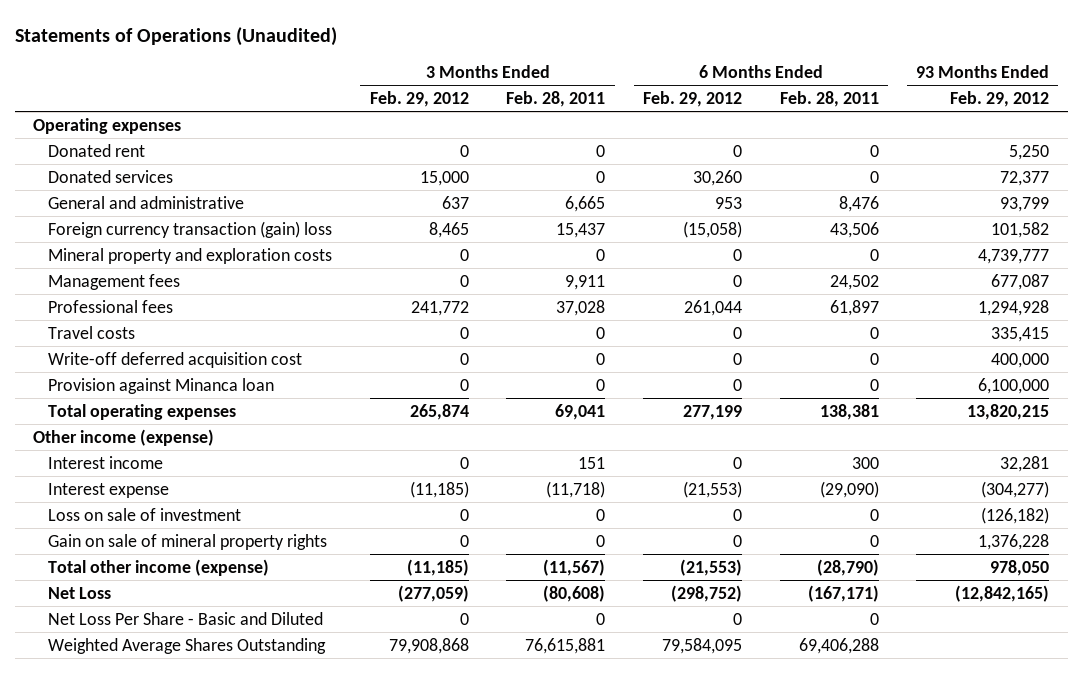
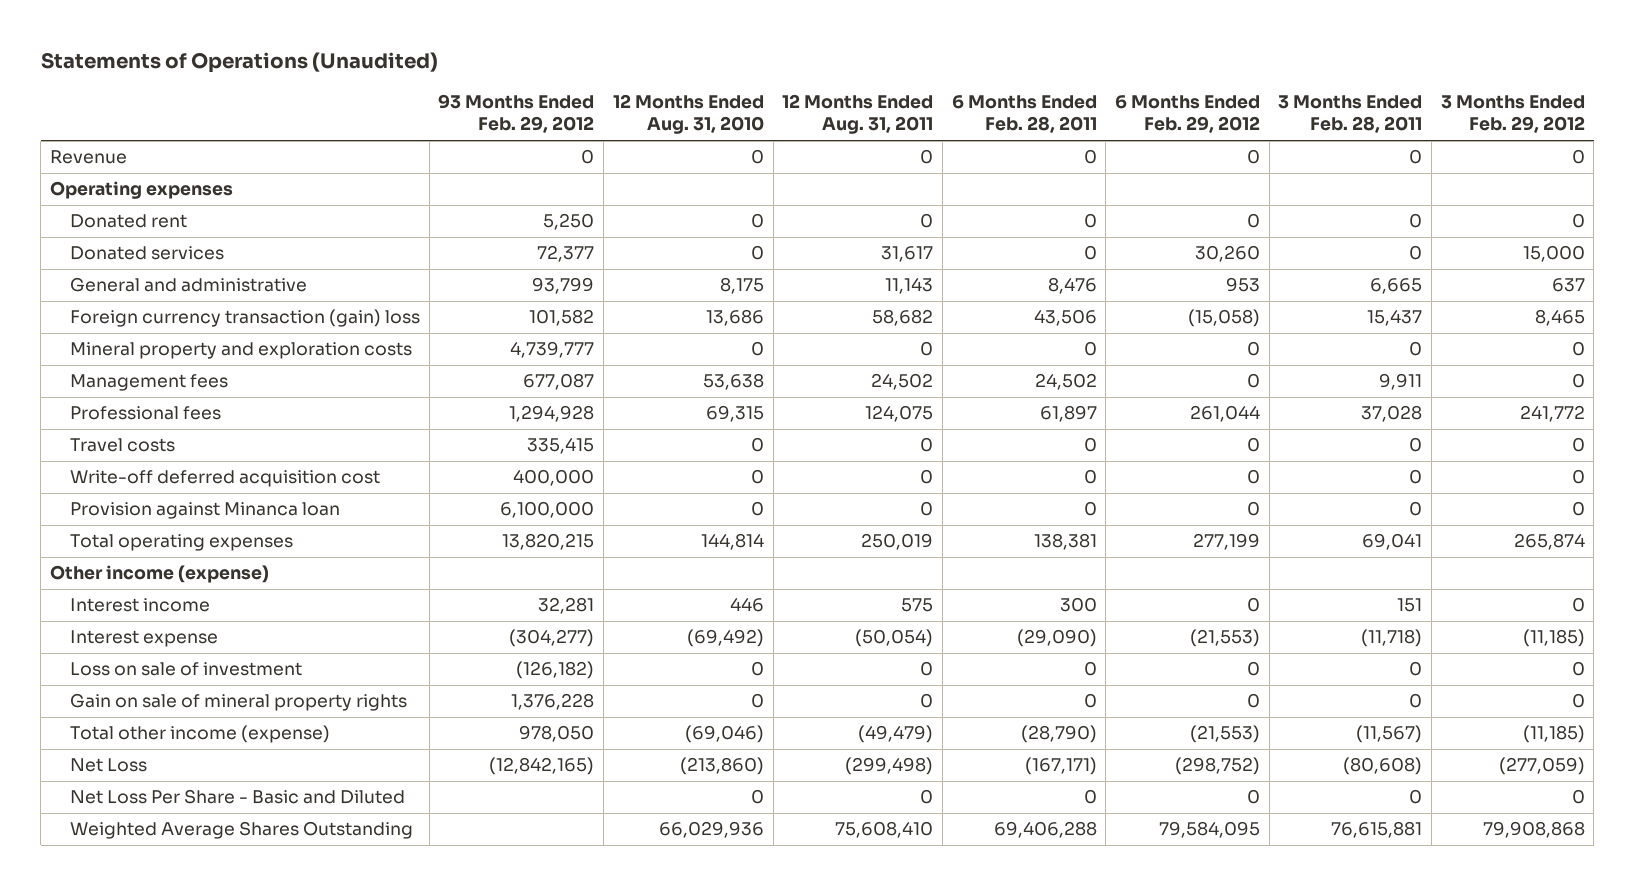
none -> [612,93,764,135] 12 Months Ended Aug. 31, 2010
none -> [782,93,934,135] 12 Months Ended Aug. 31, 2011
none -> [50,150,128,165] Revenue

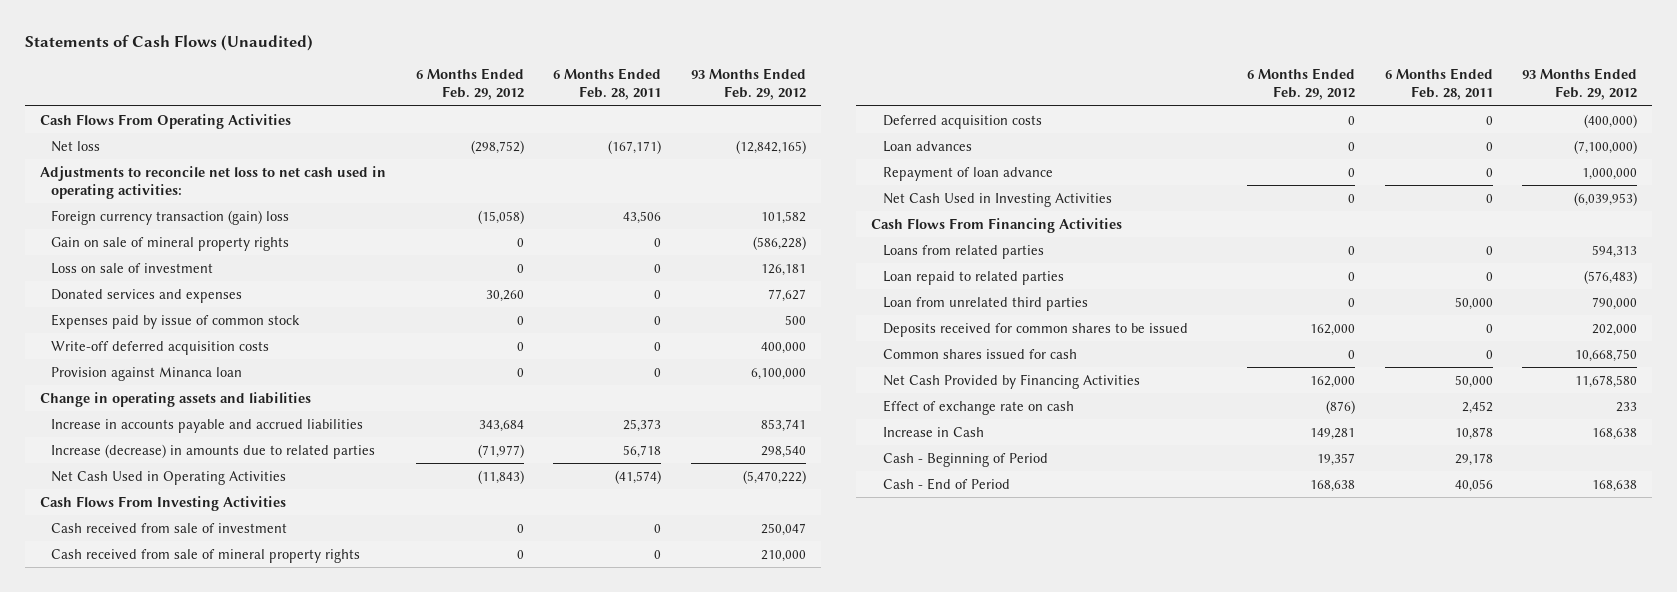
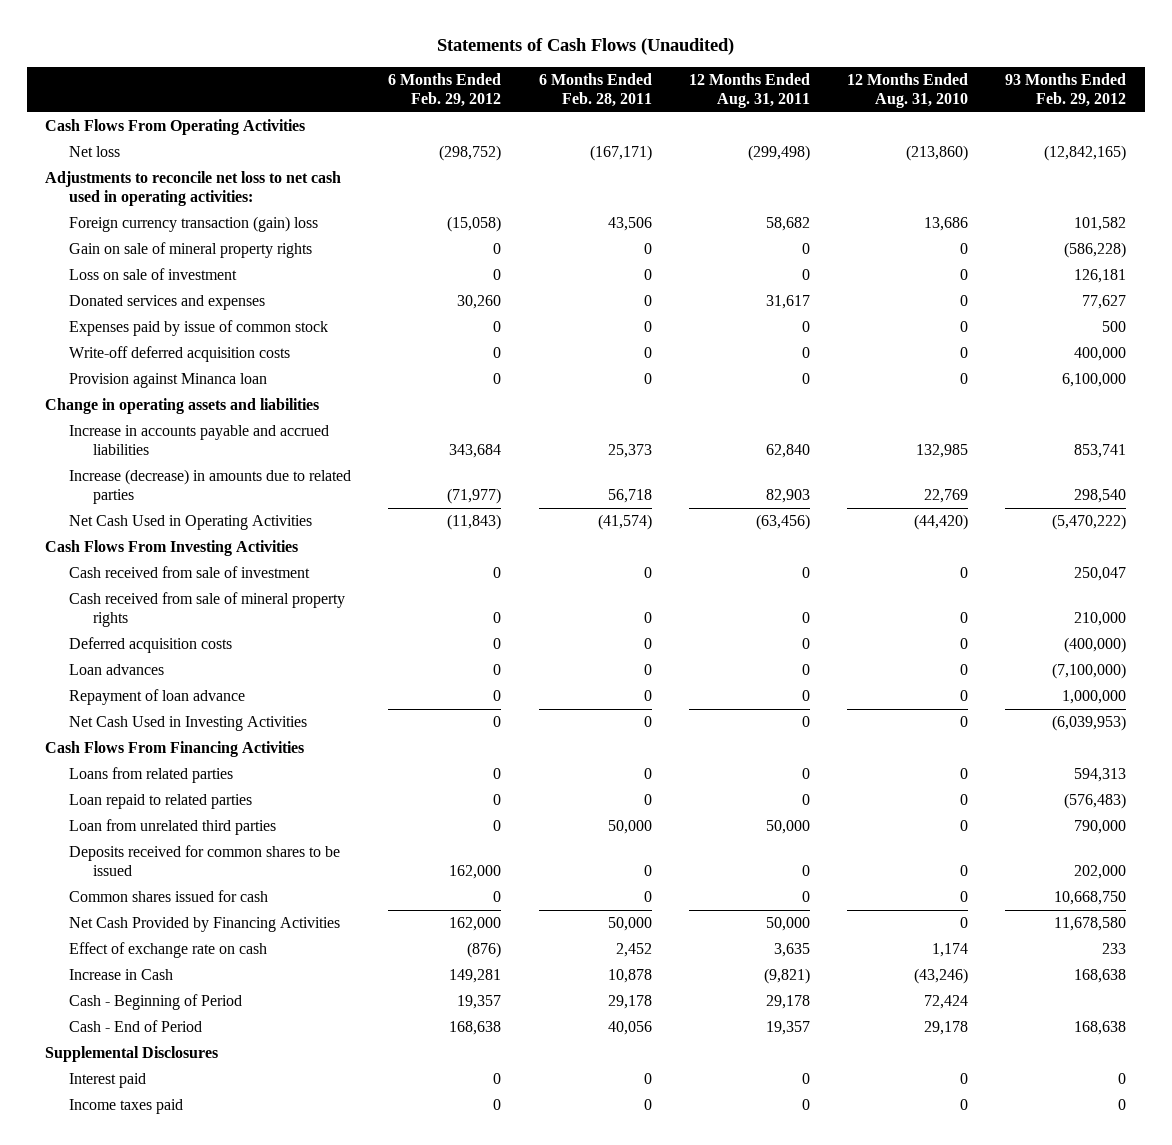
none -> [688,73,810,109] 12 Months Ended Aug. 31, 2011
none -> [847,73,969,109] 12 Months Ended Aug. 31, 2010
none -> [45,1045,219,1062] Supplemental Disclosures
none -> [68,1072,146,1088] Interest paid
none -> [68,1098,183,1114] Income taxes paid

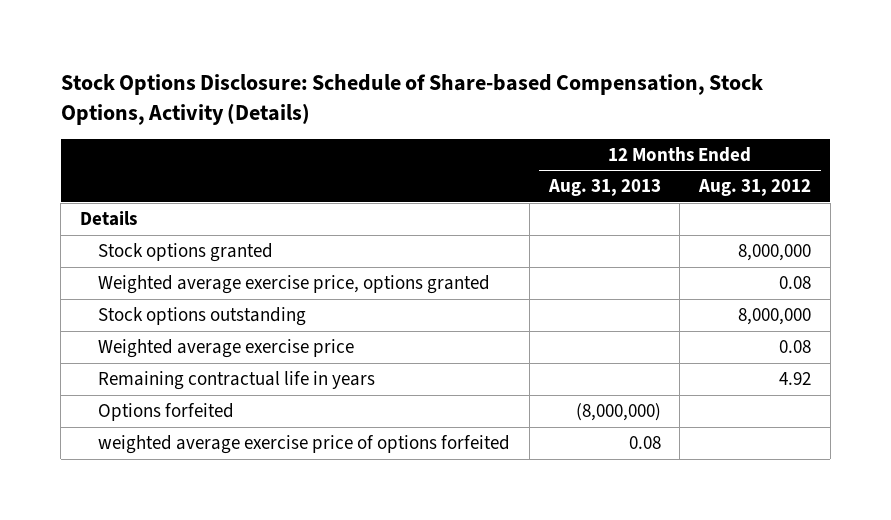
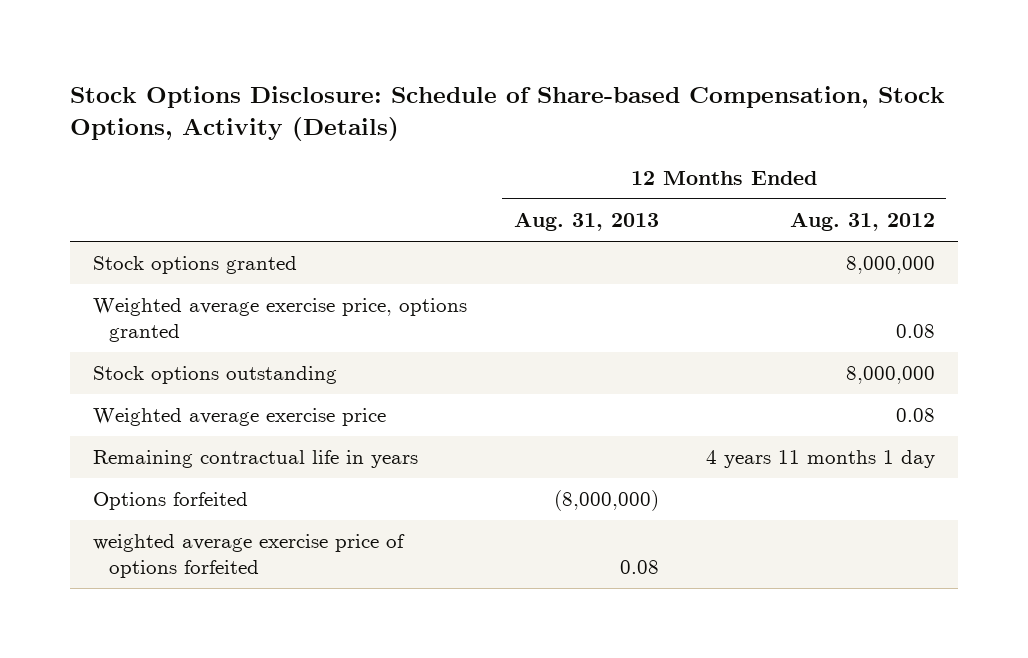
[80,211,138,227] Details -> none
[779,372,812,386] 4.92 -> [705,450,935,469] 4 years 11 months 1 day

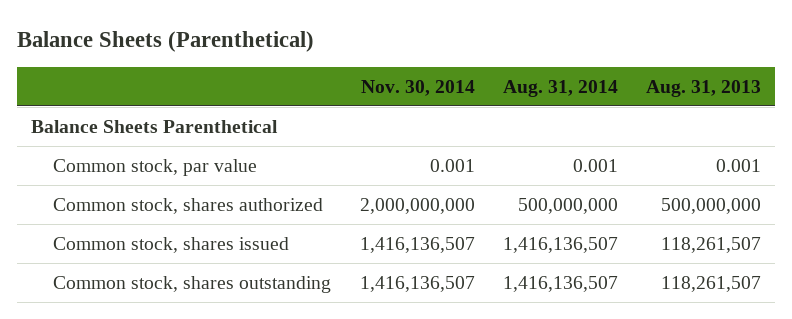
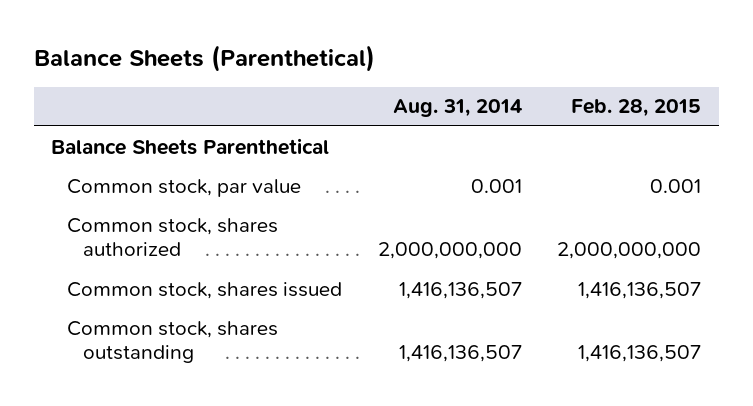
[360,79,475,96] Nov. 30, 2014 -> none
[645,79,761,97] Aug. 31, 2013 -> none
none -> [571,99,702,118] Feb. 28, 2015
[517,197,618,214] 500,000,000 -> [377,242,522,260] 2,000,000,000

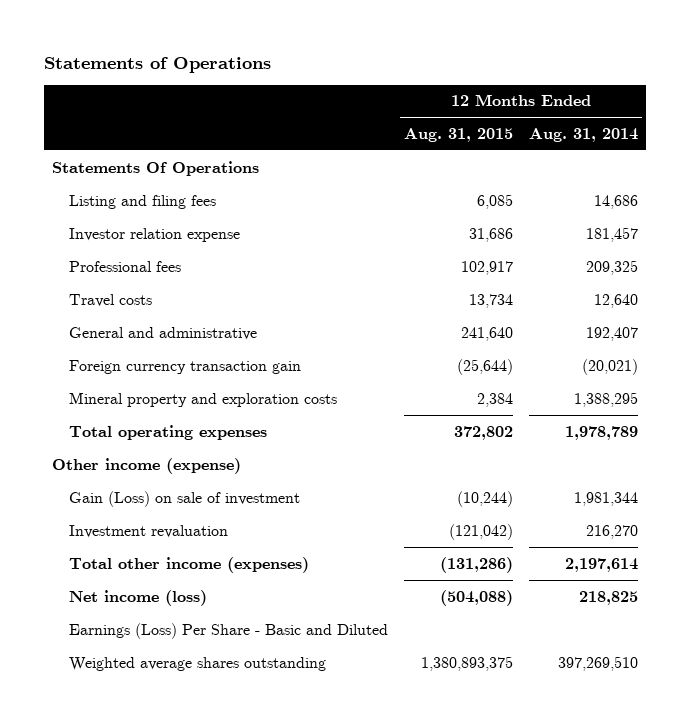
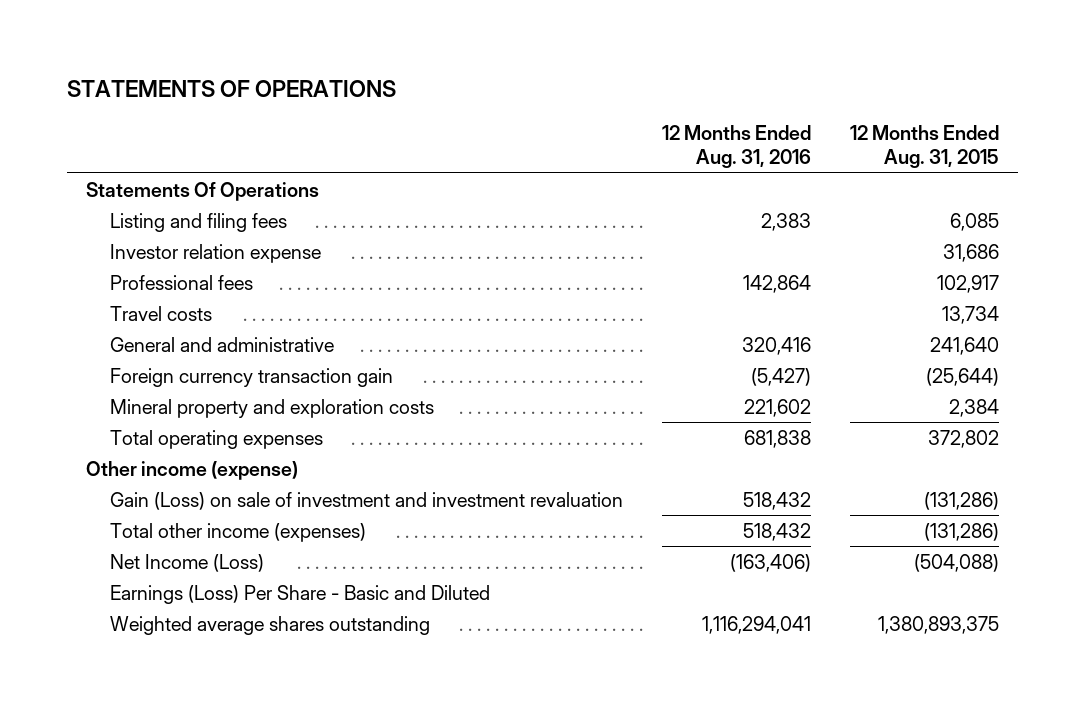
[44,56,272,73] Statements of Operations -> [66,80,396,98] STATEMENTS OF OPERATIONS
[528,128,638,143] Aug. 31, 2014 -> none
none -> [662,124,812,169] 12 Months Ended Aug. 31, 2016
[68,524,228,538] Investment revaluation -> none
[68,490,300,507] Gain (Loss) on sale of investment -> [110,491,624,510] Gain (Loss) on sale of investment and investment revaluation
[456,490,513,507] (10,244) -> [923,491,999,510] (131,286)
[68,589,207,606] Net income (loss) -> [110,553,265,572] Net Income (Loss)

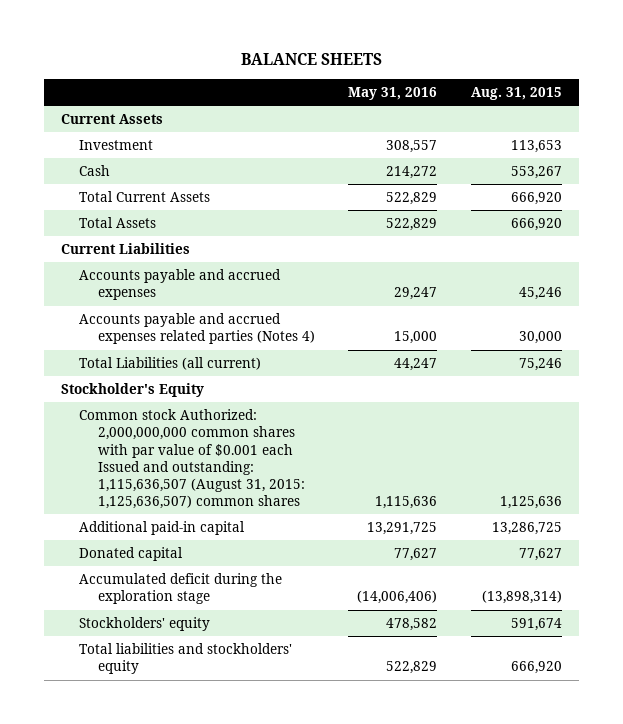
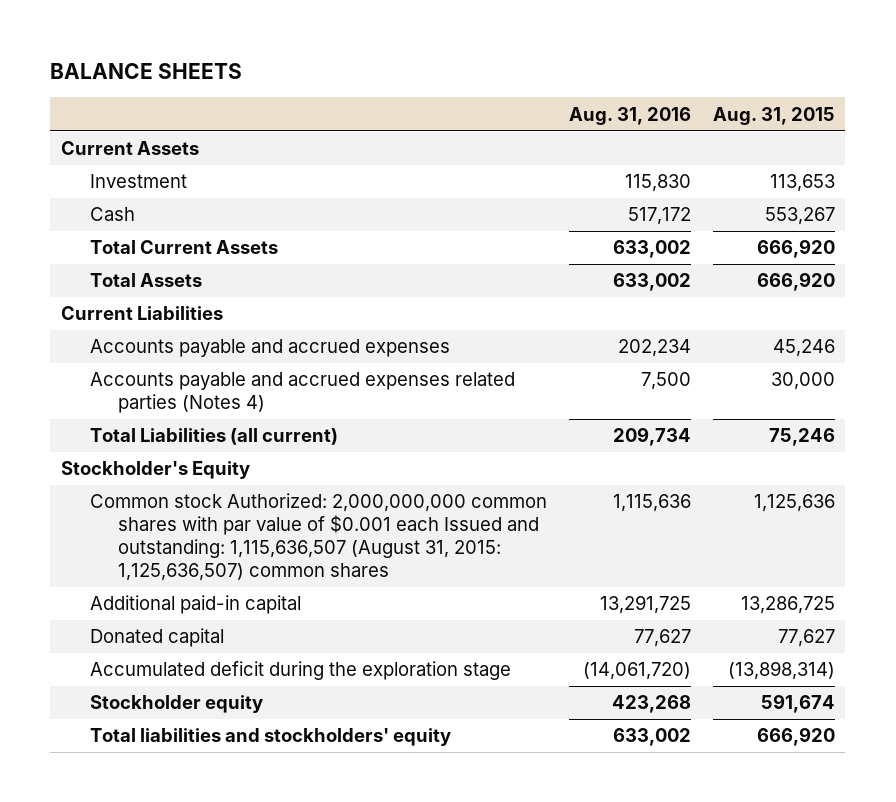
[348,87,438,101] May 31, 2016 -> none
none -> [568,106,691,125] Aug. 31, 2016
[79,617,211,632] Stockholders' equity -> [89,695,263,714] Stockholder equity

